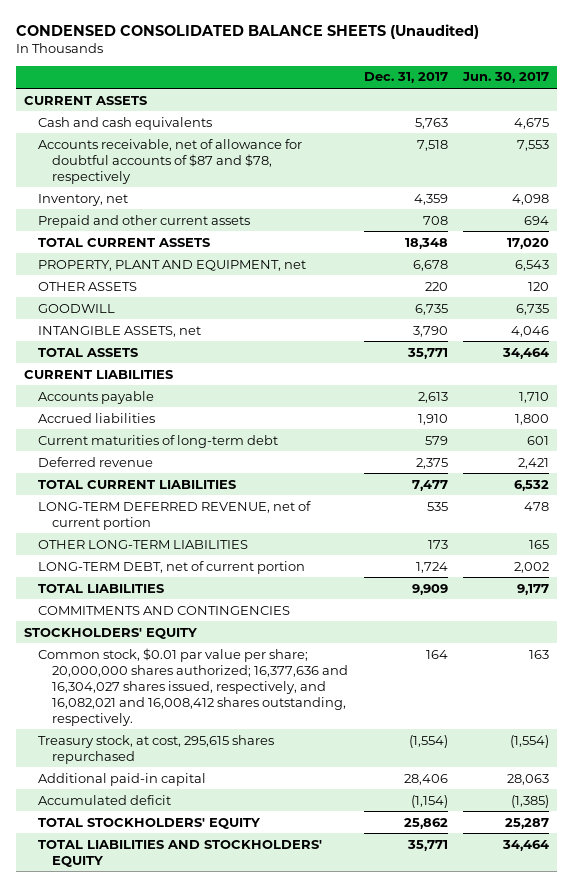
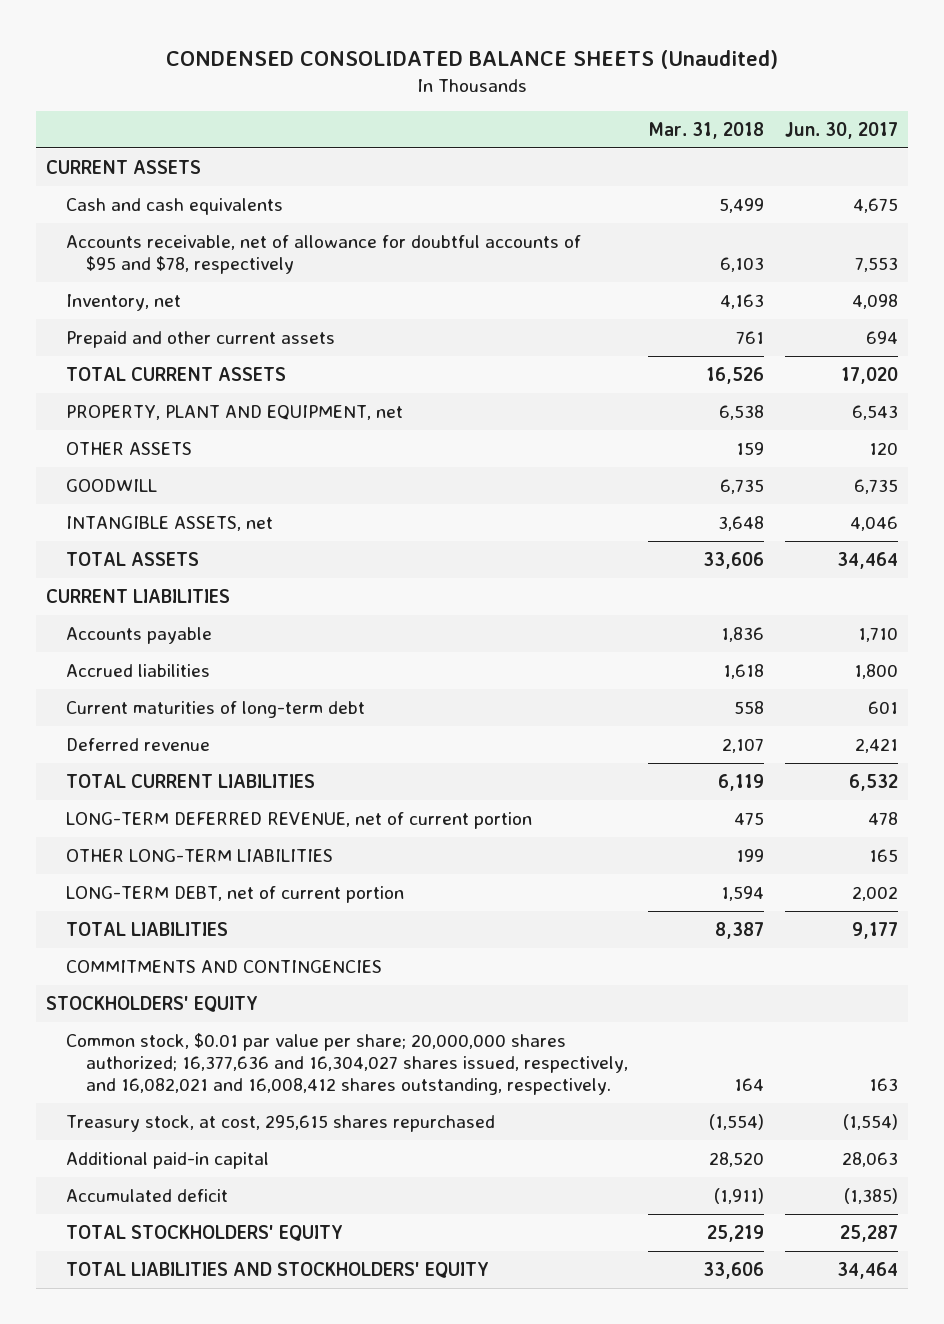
[363,72,448,84] Dec. 31, 2017 -> none
none -> [648,121,765,139] Mar. 31, 2018
[37,138,302,184] Accounts receivable, net of allowance for doubtful accounts of $87 and $78, respectively -> [66,234,582,275] Accounts receivable, net of allowance for doubtful accounts of $95 and $78, respectively

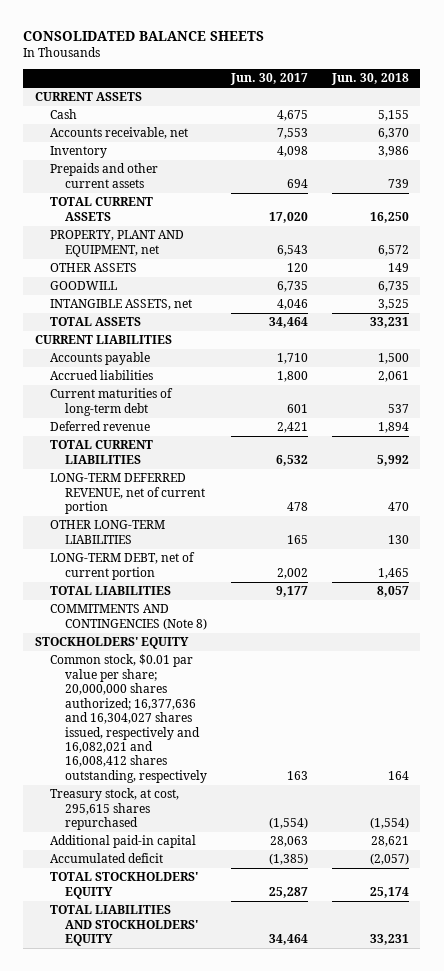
[166,49,779,69] CONDENSED CONSOLIDATED BALANCE SHEETS (Unaudited) -> [23,31,265,42] CONSOLIDATED BALANCE SHEETS
[648,121,765,139] Mar. 31, 2018 -> none
none -> [330,73,409,86] Jun. 30, 2018
[66,197,284,215] Cash and cash equivalents -> [49,109,77,120] Cash
[66,234,582,275] Accounts receivable, net of allowance for doubtful accounts of $95 and $78, respectively -> [49,127,188,140] Accounts receivable, net
[66,293,182,311] Inventory, net -> [49,146,107,159] Inventory
[66,330,336,348] Prepaid and other current assets -> [49,163,158,188] Prepaids and other current assets
[66,959,383,973] COMMITMENTS AND CONTINGENCIES -> [49,604,207,630] COMMITMENTS AND CONTINGENCIES (Note 8)
[66,1032,629,1096] Common stock, $0.01 par value per share; 20,000,000 shares authorized; 16,377,636 and 16,304,027 shares issued, respectively, and 16,082,021 and 16,008,412 shares outstanding, respectively. -> [49,654,207,783] Common stock, $0.01 par value per share; 20,000,000 shares authorized; 16,377,636 and 16,304,027 shares issued, respectively and 16,082,021 and 16,008,412 shares outstanding, respectively

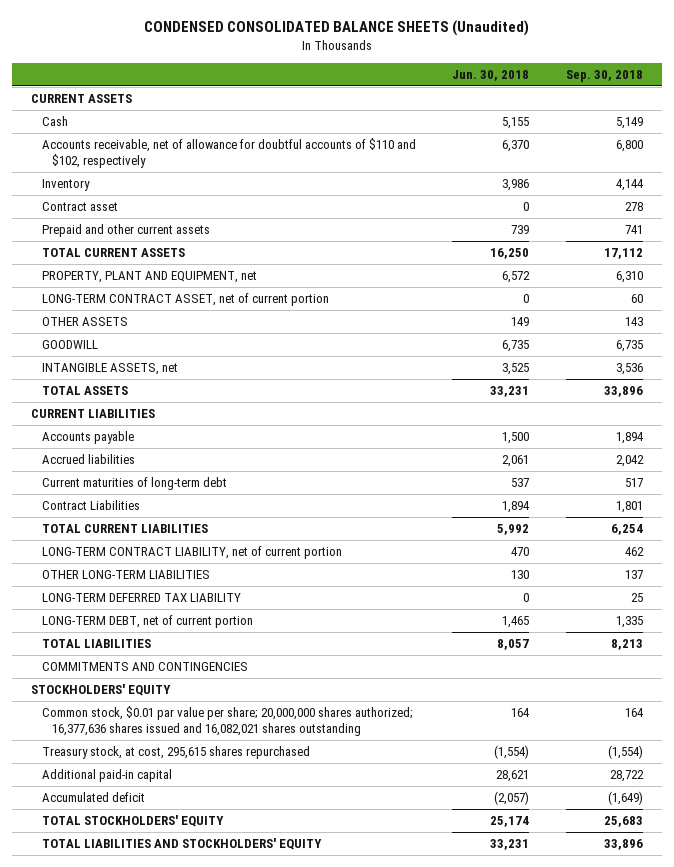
[23,31,265,42] CONSOLIDATED BALANCE SHEETS -> [144,20,530,37] CONDENSED CONSOLIDATED BALANCE SHEETS (Unaudited)
[229,73,308,86] Jun. 30, 2017 -> none
none -> [566,69,644,82] Sep. 30, 2018
[49,127,188,140] Accounts receivable, net -> [41,138,416,168] Accounts receivable, net of allowance for doubtful accounts of $110 and $102, respectively
none -> [41,202,118,212] Contract asset
[49,163,158,188] Prepaids and other current assets -> [41,224,210,238] Prepaid and other current assets
none -> [41,293,329,307] LONG-TERM CONTRACT ASSET, net of current portion
[49,421,150,432] Deferred revenue -> [41,500,140,511] Contract Liabilities
[49,473,205,515] LONG-TERM DEFERRED REVENUE, net of current portion -> [41,546,342,560] LONG-TERM CONTRACT LIABILITY, net of current portion
none -> [41,593,241,603] LONG-TERM DEFERRED TAX LIABILITY
[49,604,207,630] COMMITMENTS AND CONTINGENCIES (Note 8) -> [41,662,248,672] COMMITMENTS AND CONTINGENCIES
[49,654,207,783] Common stock, $0.01 par value per share; 20,000,000 shares authorized; 16,377,636 and 16,304,027 shares issued, respectively and 16,082,021 and 16,008,412 shares outstanding, respectively -> [41,706,413,736] Common stock, $0.01 par value per share; 20,000,000 shares authorized; 16,377,636 shares issued and 16,082,021 shares outstanding

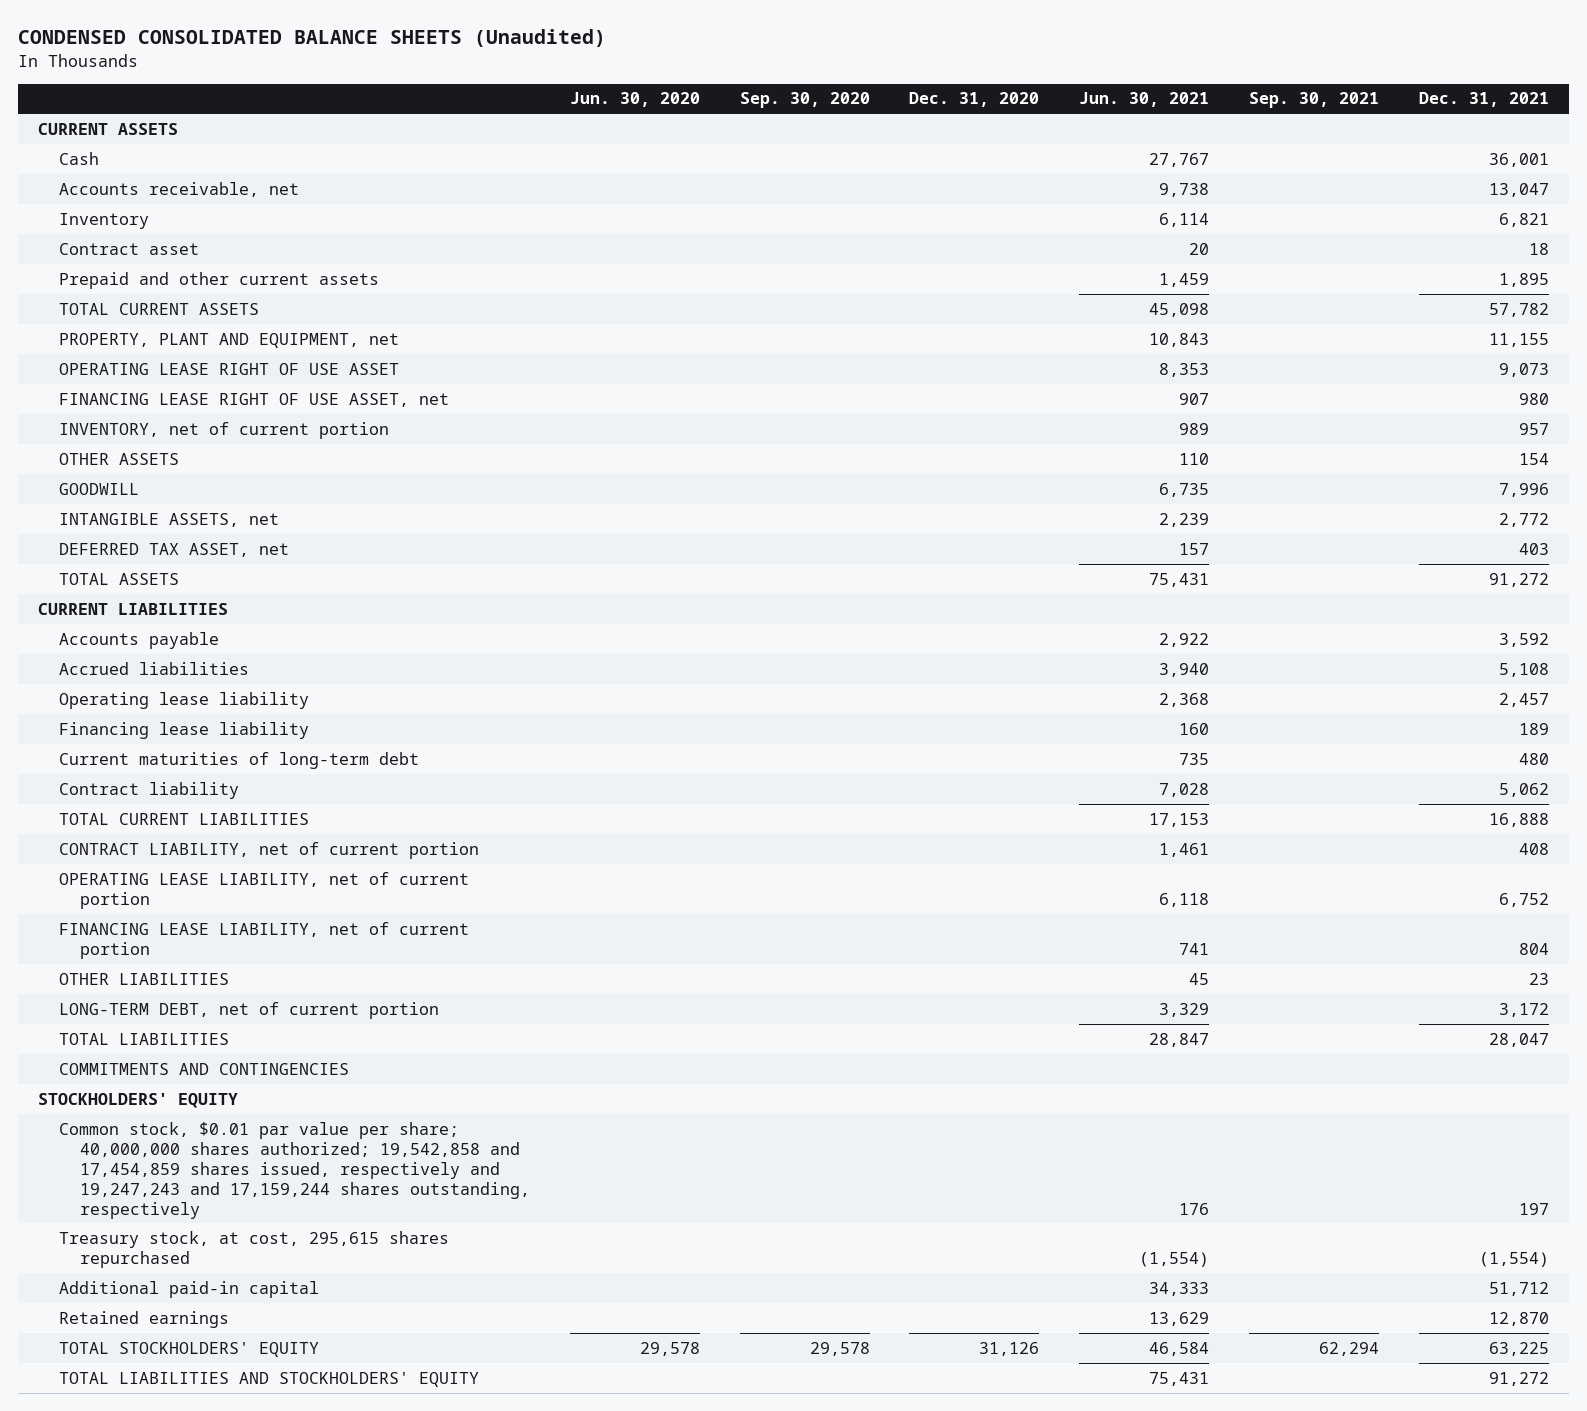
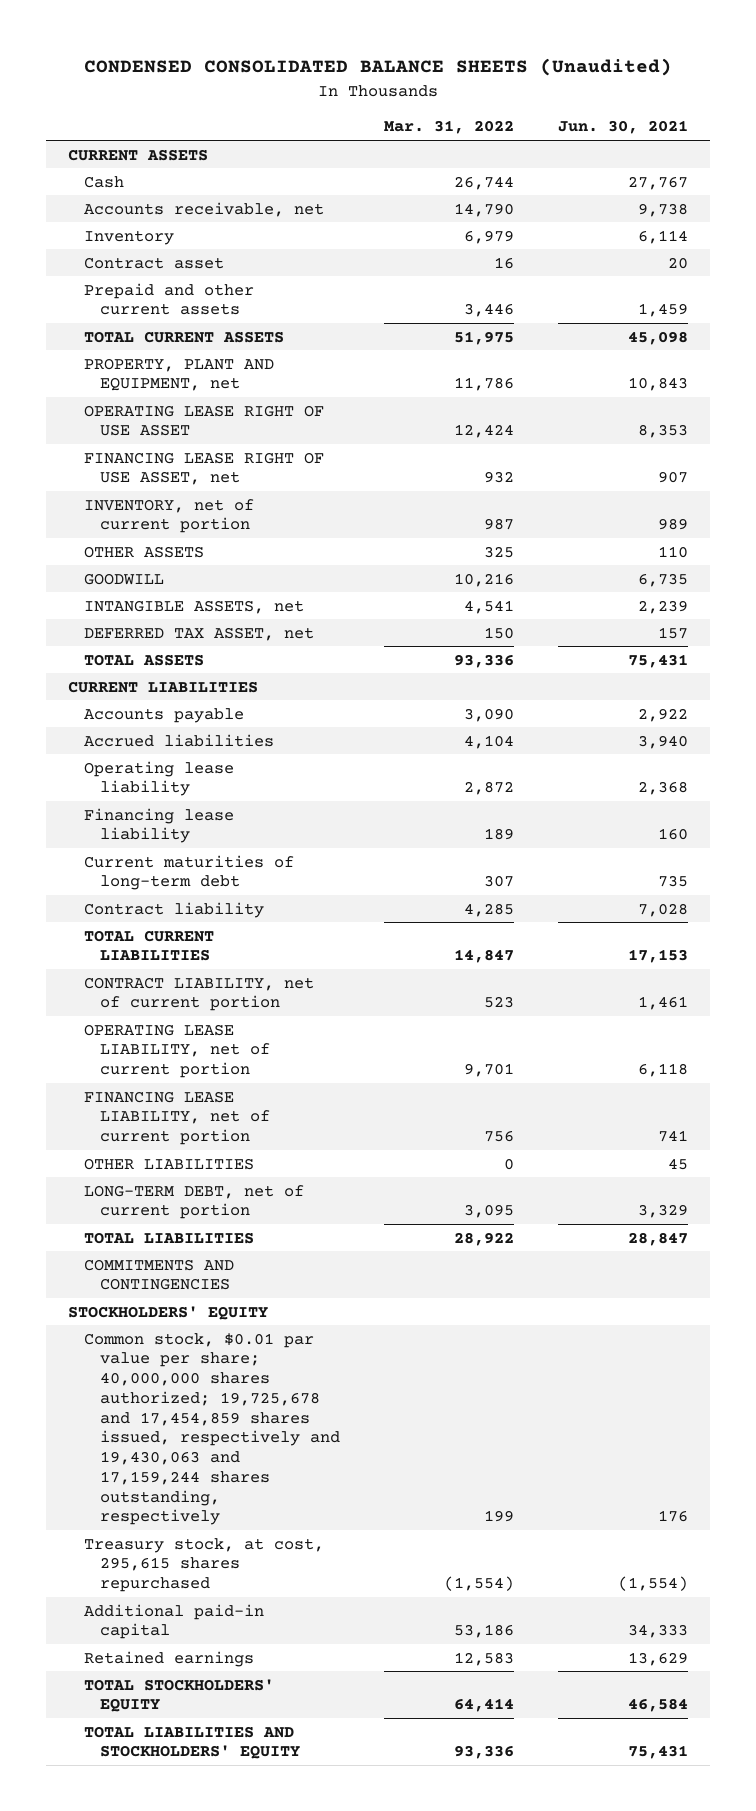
[569,92,700,108] Jun. 30, 2020 -> none
[739,92,870,109] Sep. 30, 2020 -> none
[909,92,1040,108] Dec. 31, 2020 -> none
[1249,92,1380,109] Sep. 30, 2021 -> none
[1418,92,1549,108] Dec. 31, 2021 -> none
none -> [383,120,514,135] Mar. 31, 2022
[59,1121,530,1219] Common stock, $0.01 par value per share; 40,000,000 shares authorized; 19,542,858 and 17,454,859 shares issued, respectively and 19,247,243 and 17,159,244 shares outstanding, respectively -> [83,1332,340,1526] Common stock, $0.01 par value per share; 40,000,000 shares authorized; 19,725,678 and 17,454,859 shares issued, respectively and 19,430,063 and 17,159,244 shares outstanding, respectively

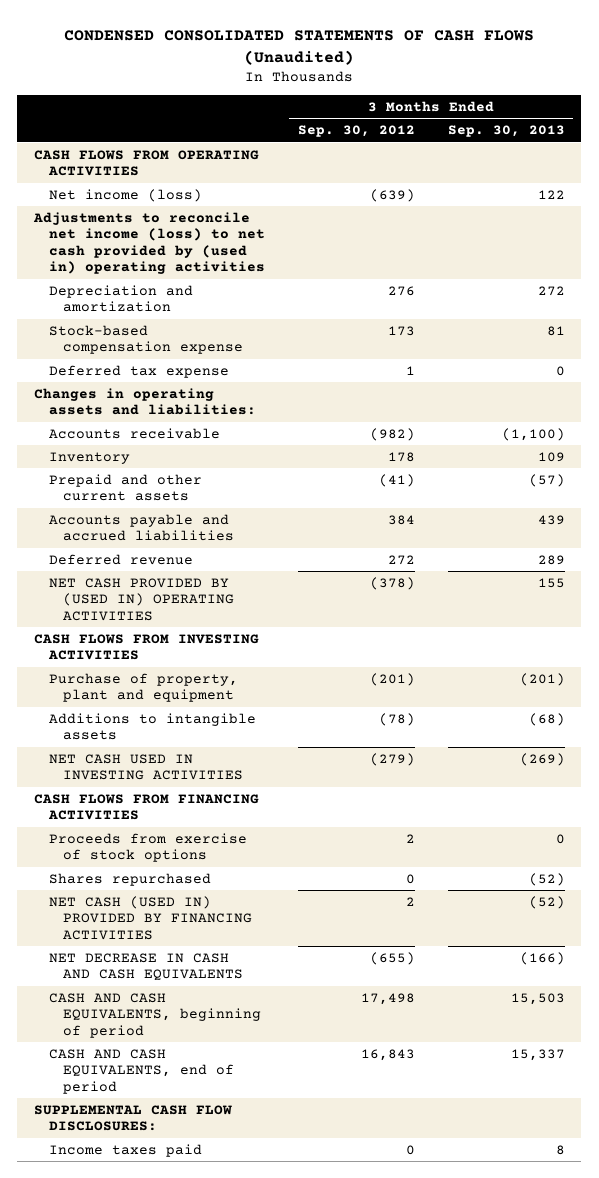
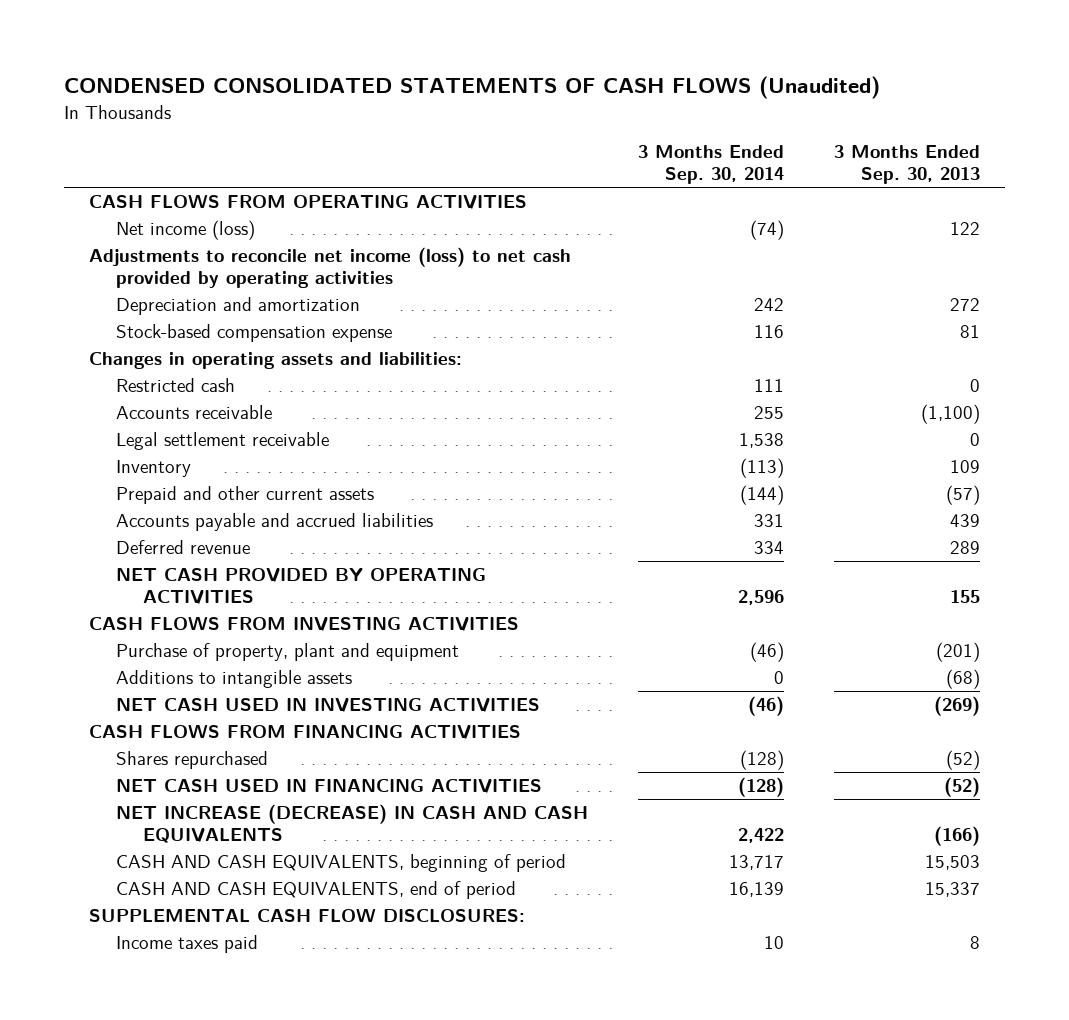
[297,125,415,138] Sep. 30, 2012 -> none
none -> [638,145,785,185] 3 Months Ended Sep. 30, 2014
[32,211,265,275] Adjustments to reconcile net income (loss) to net cash provided by (used in) operating activities -> [88,247,571,289] Adjustments to reconcile net income (loss) to net cash provided by operating activities
[48,364,229,378] Deferred tax expense -> none
none -> [116,378,236,393] Restricted cash
none -> [116,432,330,451] Legal settlement receivable
[48,577,235,621] NET CASH PROVIDED BY (USED IN) OPERATING ACTIVITIES -> [116,568,487,606] NET CASH PROVIDED BY OPERATING ACTIVITIES
[48,832,247,863] Proceeds from exercise of stock options -> none
[48,895,253,940] NET CASH (USED IN) PROVIDED BY FINANCING ACTIVITIES -> [116,779,543,795] NET CASH USED IN FINANCING ACTIVITIES
[48,952,244,981] NET DECREASE IN CASH AND CASH EQUIVALENTS -> [116,804,589,844] NET INCREASE (DECREASE) IN CASH AND CASH EQUIVALENTS

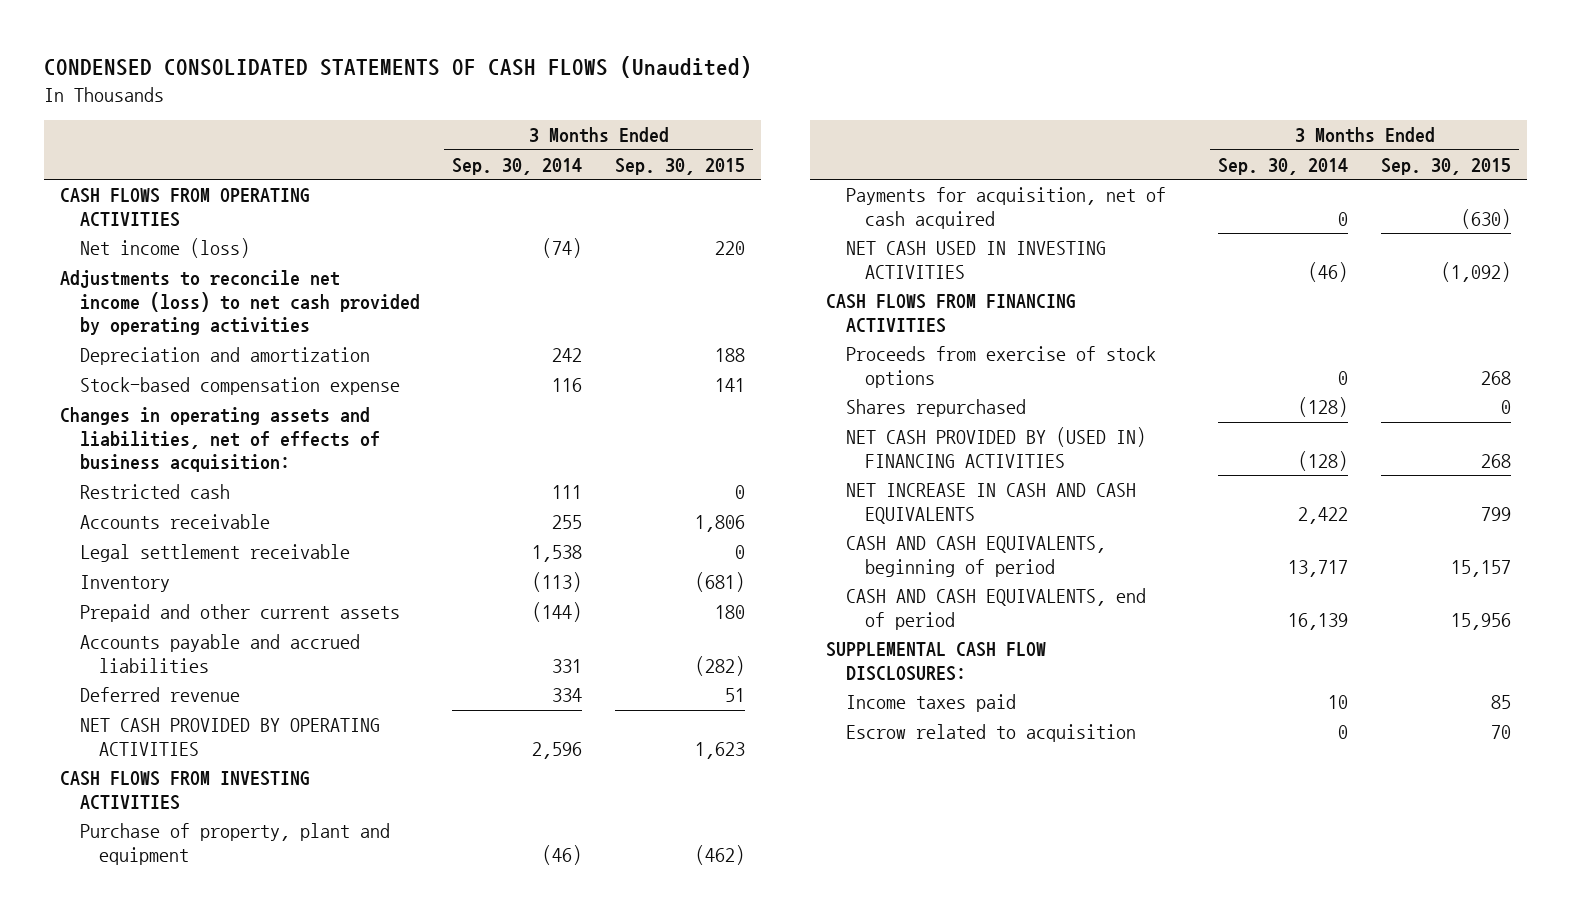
[834,145,981,185] 3 Months Ended Sep. 30, 2013 -> none
none -> [614,157,745,175] Sep. 30, 2015
[88,352,462,370] Changes in operating assets and liabilities: -> [60,407,380,473] Changes in operating assets and liabilities, net of effects of business acquisition:
[116,670,353,689] Additions to intangible assets -> none
none -> [845,187,1166,229] Payments for acquisition, net of cash acquired
none -> [845,346,1156,388] Proceeds from exercise of stock options
[116,779,543,795] NET CASH USED IN FINANCING ACTIVITIES -> [845,427,1146,468] NET CASH PROVIDED BY (USED IN) FINANCING ACTIVITIES
[116,804,589,844] NET INCREASE (DECREASE) IN CASH AND CASH EQUIVALENTS -> [845,483,1136,524] NET INCREASE IN CASH AND CASH EQUIVALENTS
none -> [845,724,1136,743] Escrow related to acquisition

